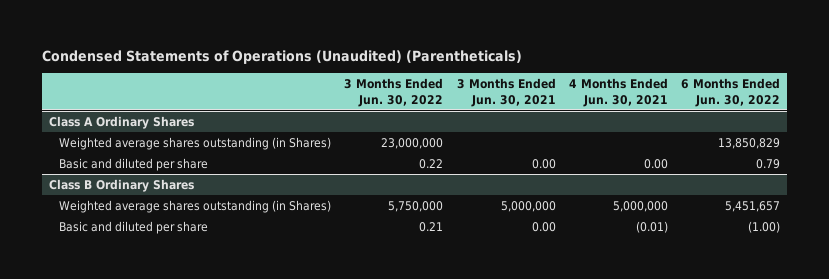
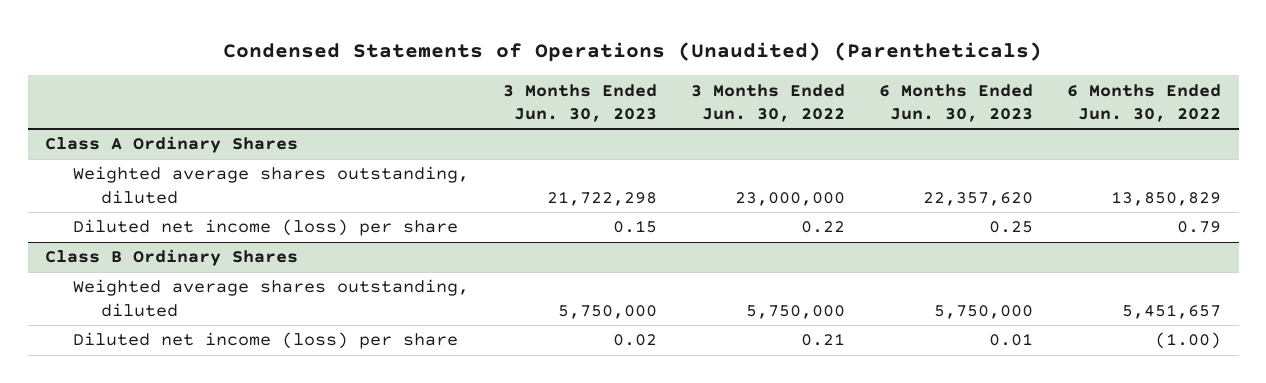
[456,78,556,107] 3 Months Ended Jun. 30, 2021 -> none
[568,78,668,107] 4 Months Ended Jun. 30, 2021 -> none
none -> [503,83,658,122] 3 Months Ended Jun. 30, 2023
none -> [879,83,1034,122] 6 Months Ended Jun. 30, 2023
[58,136,331,150] Weighted average shares outstanding (in Shares) -> [72,166,469,204] Weighted average shares outstanding, diluted
[58,157,208,171] Basic and diluted per share -> [72,219,458,237] Diluted net income (loss) per share
[58,199,331,213] Weighted average shares outstanding (in Shares) -> [72,279,469,317] Weighted average shares outstanding, diluted
[58,220,208,234] Basic and diluted per share -> [72,332,458,350] Diluted net income (loss) per share

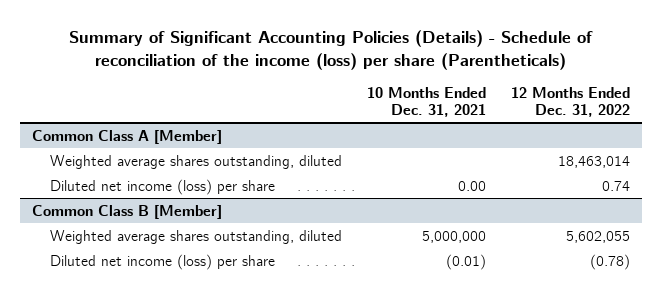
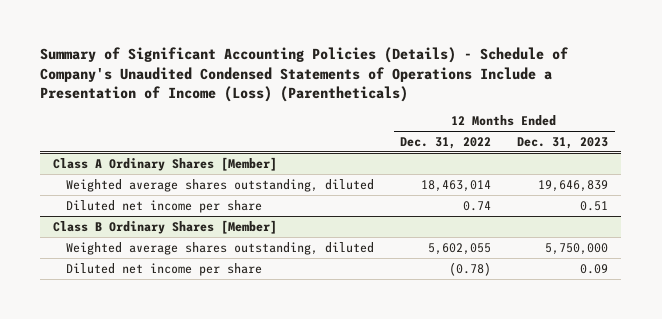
[69,29,594,70] Summary of Significant Accounting Policies (Details) - Schedule of reconciliation of the income (loss) per share (Parentheticals) -> [40,47,570,103] Summary of Significant Accounting Policies (Details) - Schedule of Company's Unaudited Condensed Statements of Operations Include a Presentation of Income (Loss) (Parentheticals)
[367,86,487,118] 10 Months Ended Dec. 31, 2021 -> none
none -> [517,136,609,149] Dec. 31, 2023
[32,129,223,144] Common Class A [Member] -> [53,156,278,171] Class A Ordinary Shares [Member]
[50,178,276,195] Diluted net income (loss) per share -> [65,199,262,213] Diluted net income per share
[32,204,223,219] Common Class B [Member] -> [53,219,278,234] Class B Ordinary Shares [Member]
[50,253,276,270] Diluted net income (loss) per share -> [65,262,262,276] Diluted net income per share

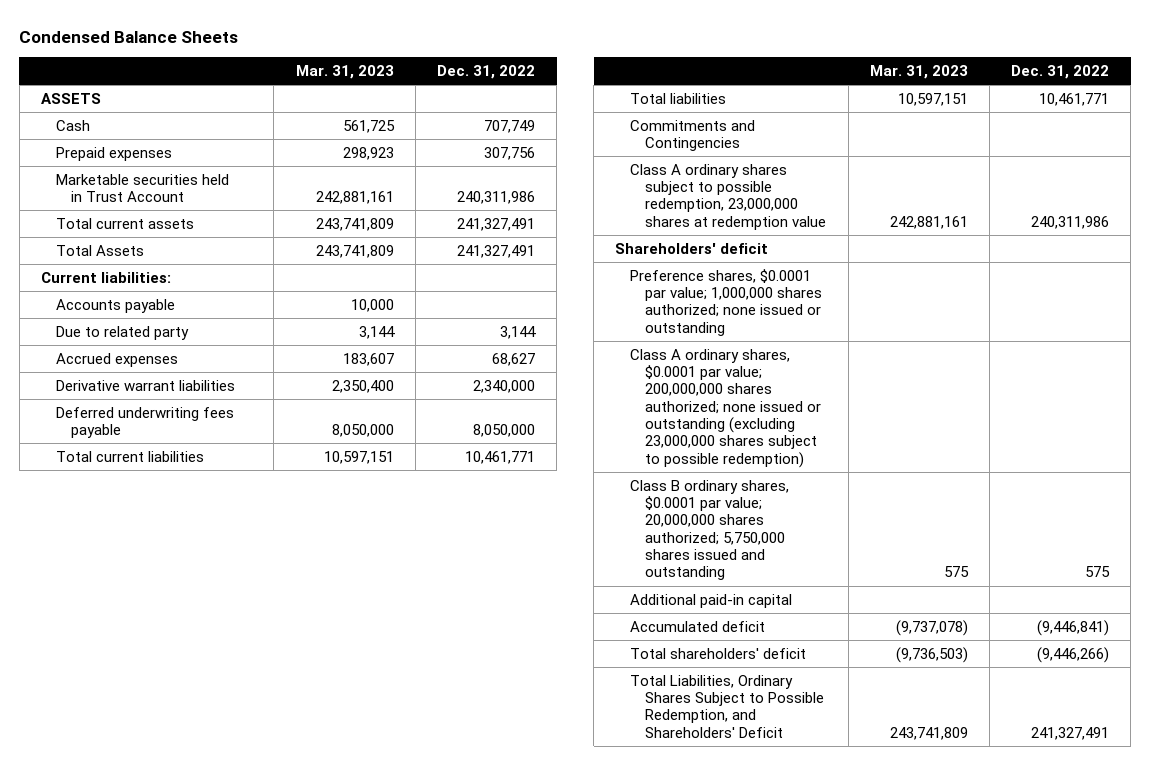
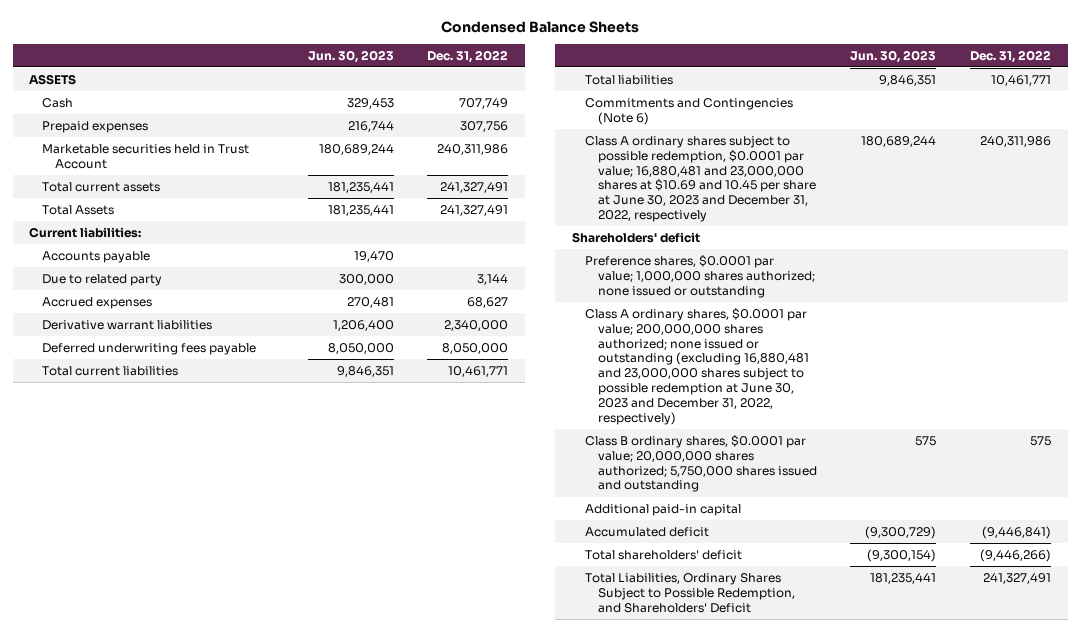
[295,65,394,80] Mar. 31, 2023 -> none
none -> [307,49,394,63] Jun. 30, 2023
[630,119,756,151] Commitments and Contingencies -> [585,98,794,125] Commitments and Contingencies (Note 6)
[630,163,827,230] Class A ordinary shares subject to possible redemption, 23,000,000 shares at redemption value -> [585,136,816,223] Class A ordinary shares subject to possible redemption, $0.0001 par value; 16,880,481 and 23,000,000 shares at $10.69 and 10.45 per share at June 30, 2023 and December 31, 2022, respectively
[630,348,822,468] Class A ordinary shares, $0.0001 par value; 200,000,000 shares authorized; none issued or outstanding (excluding 23,000,000 shares subject to possible redemption) -> [585,308,809,425] Class A ordinary shares, $0.0001 par value; 200,000,000 shares authorized; none issued or outstanding (excluding 16,880,481 and 23,000,000 shares subject to possible redemption at June 30, 2023 and December 31, 2022, respectively)

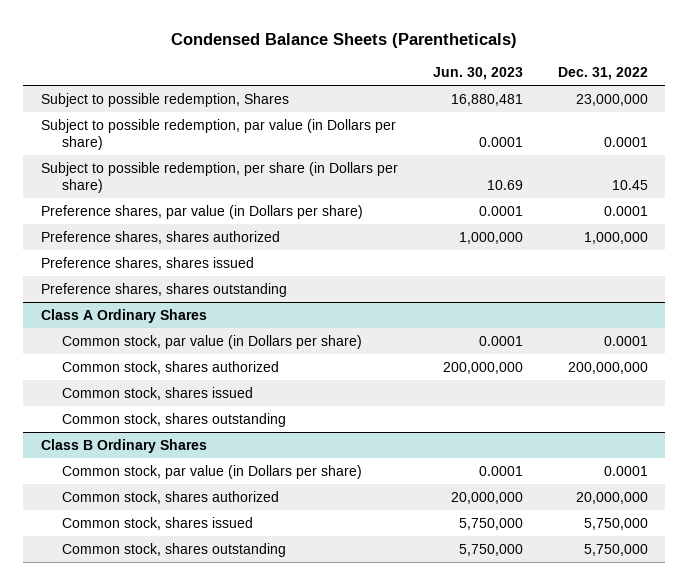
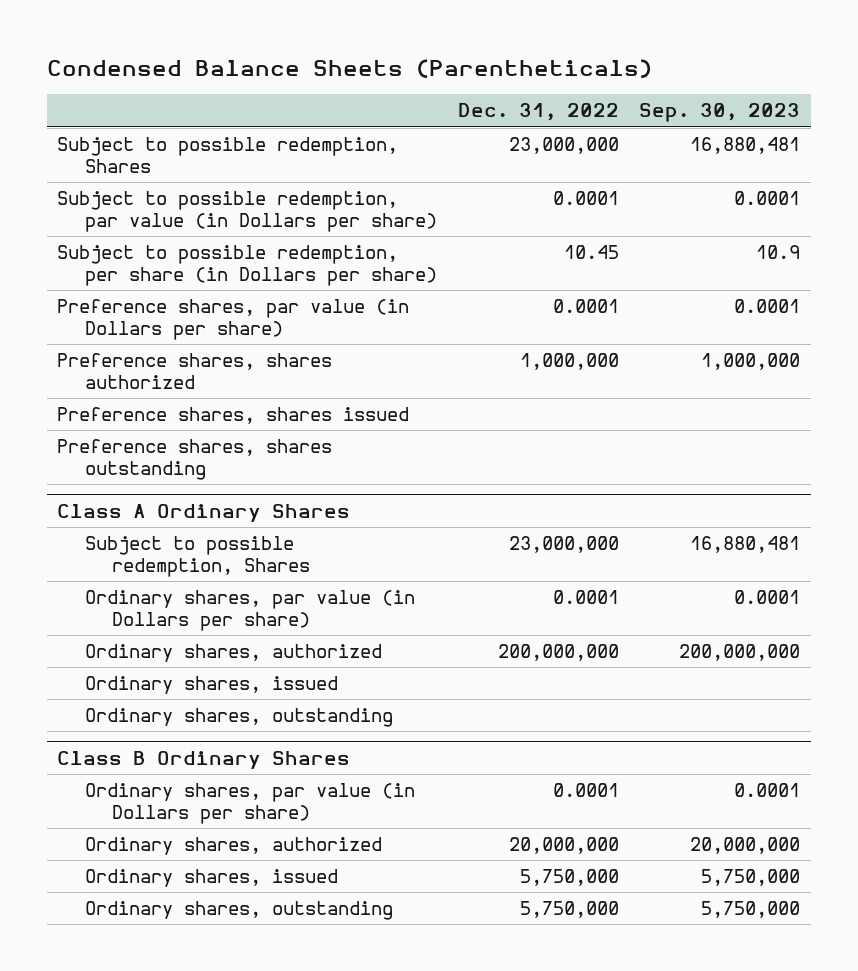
[432,67,523,81] Jun. 30, 2023 -> none
none -> [639,103,801,123] Sep. 30, 2023
none -> [84,536,311,578] Subject to possible redemption, Shares
[61,334,362,349] Common stock, par value (in Dollars per share) -> [84,590,415,632] Ordinary shares, par value (in Dollars per share)
[61,360,279,374] Common stock, shares authorized -> [84,644,382,663] Ordinary shares, authorized
[61,386,253,400] Common stock, shares issued -> [84,676,338,695] Ordinary shares, issued
[61,412,286,427] Common stock, shares outstanding -> [84,708,393,728] Ordinary shares, outstanding
[61,464,362,479] Common stock, par value (in Dollars per share) -> [84,783,415,825] Ordinary shares, par value (in Dollars per share)
[61,490,279,504] Common stock, shares authorized -> [84,837,382,856] Ordinary shares, authorized
[61,516,253,530] Common stock, shares issued -> [84,869,338,888] Ordinary shares, issued
[61,542,286,557] Common stock, shares outstanding -> [84,901,393,921] Ordinary shares, outstanding

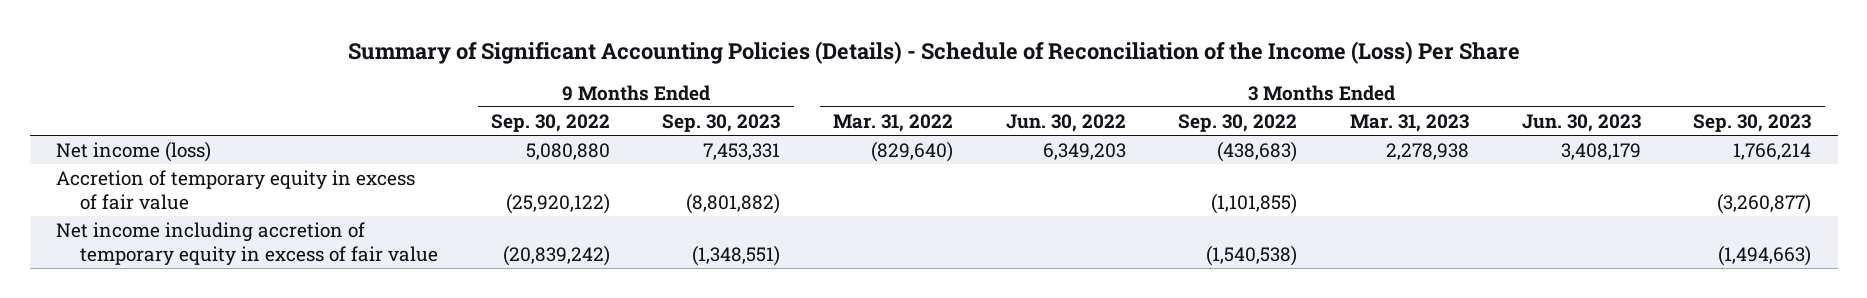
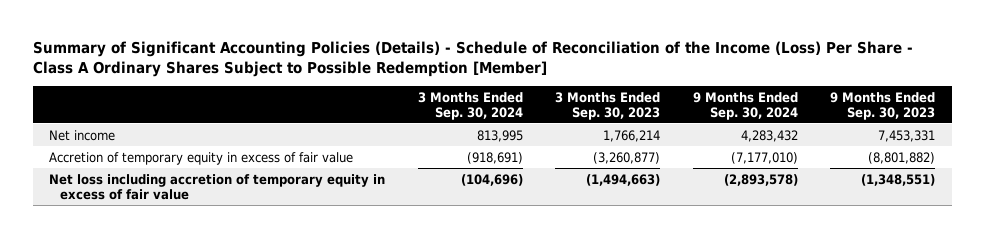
[347,41,1520,65] Summary of Significant Accounting Policies (Details) - Schedule of Reconciliation of the Income (Loss) Per Share -> [33,41,914,78] Summary of Significant Accounting Policies (Details) - Schedule of Reconciliation of the Income (Loss) Per Share - Class A Ordinary Shares Subject to Possible Redemption [Member]
[490,113,610,132] Sep. 30, 2022 -> none
[833,113,954,132] Mar. 31, 2022 -> none
[1005,113,1126,132] Jun. 30, 2022 -> none
[1178,113,1298,132] Sep. 30, 2022 -> none
[1350,113,1470,132] Mar. 31, 2023 -> none
[1521,113,1641,132] Jun. 30, 2023 -> none
none -> [417,91,523,120] 3 Months Ended Sep. 30, 2024
none -> [692,91,798,120] 9 Months Ended Sep. 30, 2024
[55,141,211,163] Net income (loss) -> [49,129,116,141] Net income
[55,222,439,266] Net income including accretion of temporary equity in excess of fair value -> [49,173,386,200] Net loss including accretion of temporary equity in excess of fair value

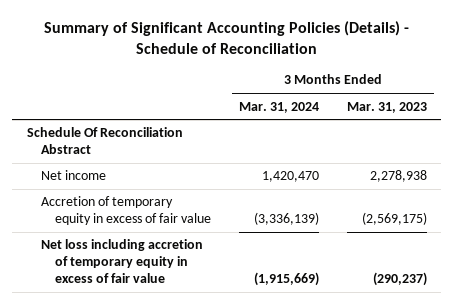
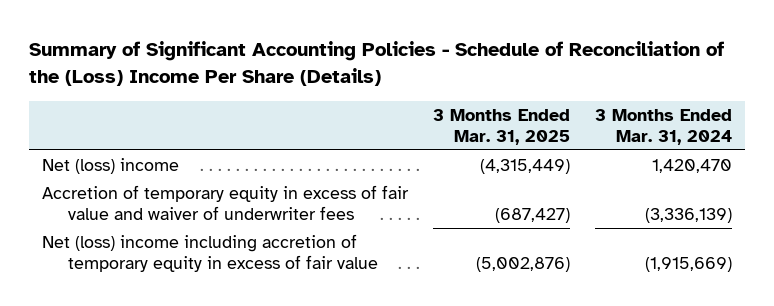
[43,21,409,54] Summary of Significant Accounting Policies (Details) - Schedule of Reconciliation -> [28,41,724,87] Summary of Significant Accounting Policies - Schedule of Reconciliation of the (Loss) Income Per Share (Details)
[347,101,428,113] Mar. 31, 2023 -> none
none -> [432,108,570,145] 3 Months Ended Mar. 31, 2025
[26,127,183,155] Schedule Of Reconciliation Abstract -> none
[40,170,106,181] Net income -> [41,158,179,175] Net (loss) income
[40,196,212,226] Accretion of temporary equity in excess of fair value -> [41,185,409,221] Accretion of temporary equity in excess of fair value and waiver of underwriter fees
[40,239,203,283] Net loss including accretion of temporary equity in excess of fair value -> [41,234,378,273] Net (loss) income including accretion of temporary equity in excess of fair value

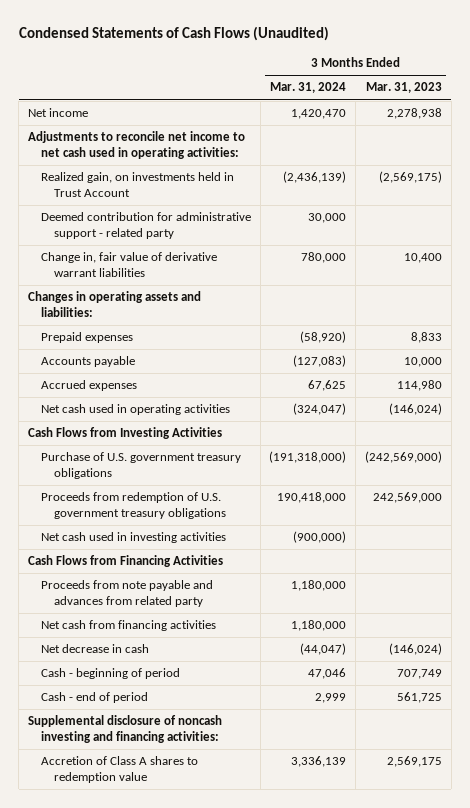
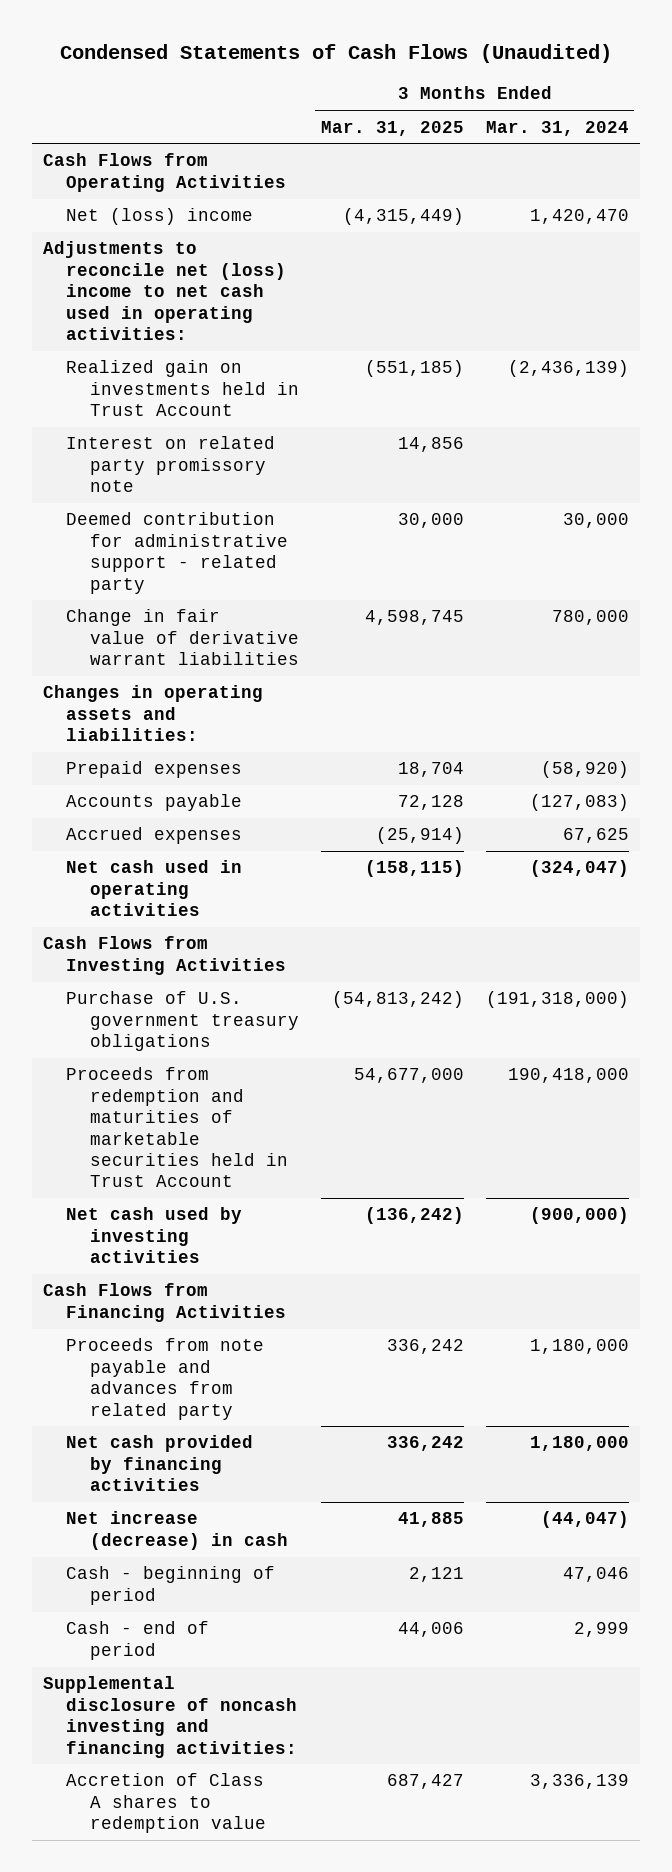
[365,82,442,94] Mar. 31, 2023 -> none
none -> [320,120,464,136] Mar. 31, 2025
none -> [42,153,287,192] Cash Flows from Operating Activities
[27,108,88,118] Net income -> [66,208,254,226] Net (loss) income
[27,131,245,160] Adjustments to reconcile net income to net cash used in operating activities: -> [42,241,287,341] Adjustments to reconcile net (loss) income to net cash used in operating activities:
[40,172,234,198] Realized gain, on investments held in Trust Account -> [66,360,299,417] Realized gain on investments held in Trust Account
none -> [66,436,276,493] Interest on related party promissory note
[40,252,217,278] Change in, fair value of derivative warrant liabilities -> [66,609,299,666] Change in fair value of derivative warrant liabilities
[40,492,227,520] Proceeds from redemption of U.S. government treasury obligations -> [66,1067,288,1188] Proceeds from redemption and maturities of marketable securities held in Trust Account
[40,532,226,544] Net cash used in investing activities -> [66,1207,243,1264] Net cash used by investing activities
[40,620,216,632] Net cash from financing activities -> [66,1435,254,1492] Net cash provided by financing activities
[40,644,149,654] Net decrease in cash -> [66,1511,288,1550] Net increase (decrease) in cash

